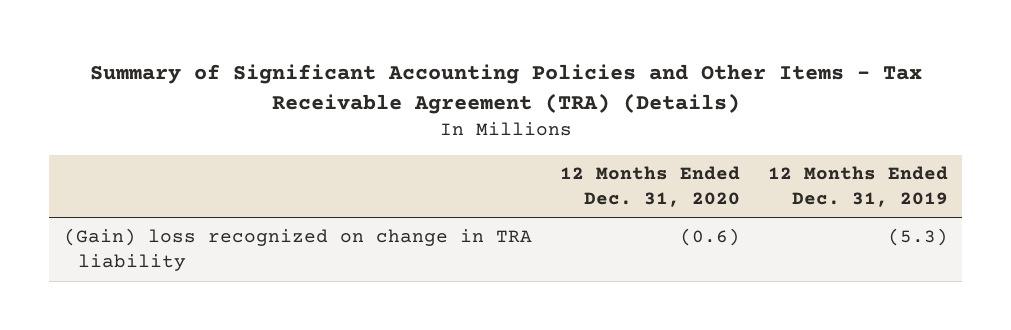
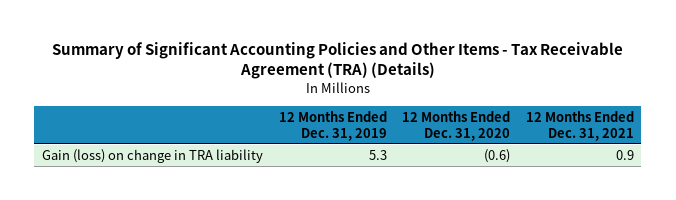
none -> [525,110,634,141] 12 Months Ended Dec. 31, 2021
[63,228,532,272] (Gain) loss recognized on change in TRA liability -> [42,149,264,164] Gain (loss) on change in TRA liability
[887,228,948,247] (5.3) -> [368,150,387,161] 5.3

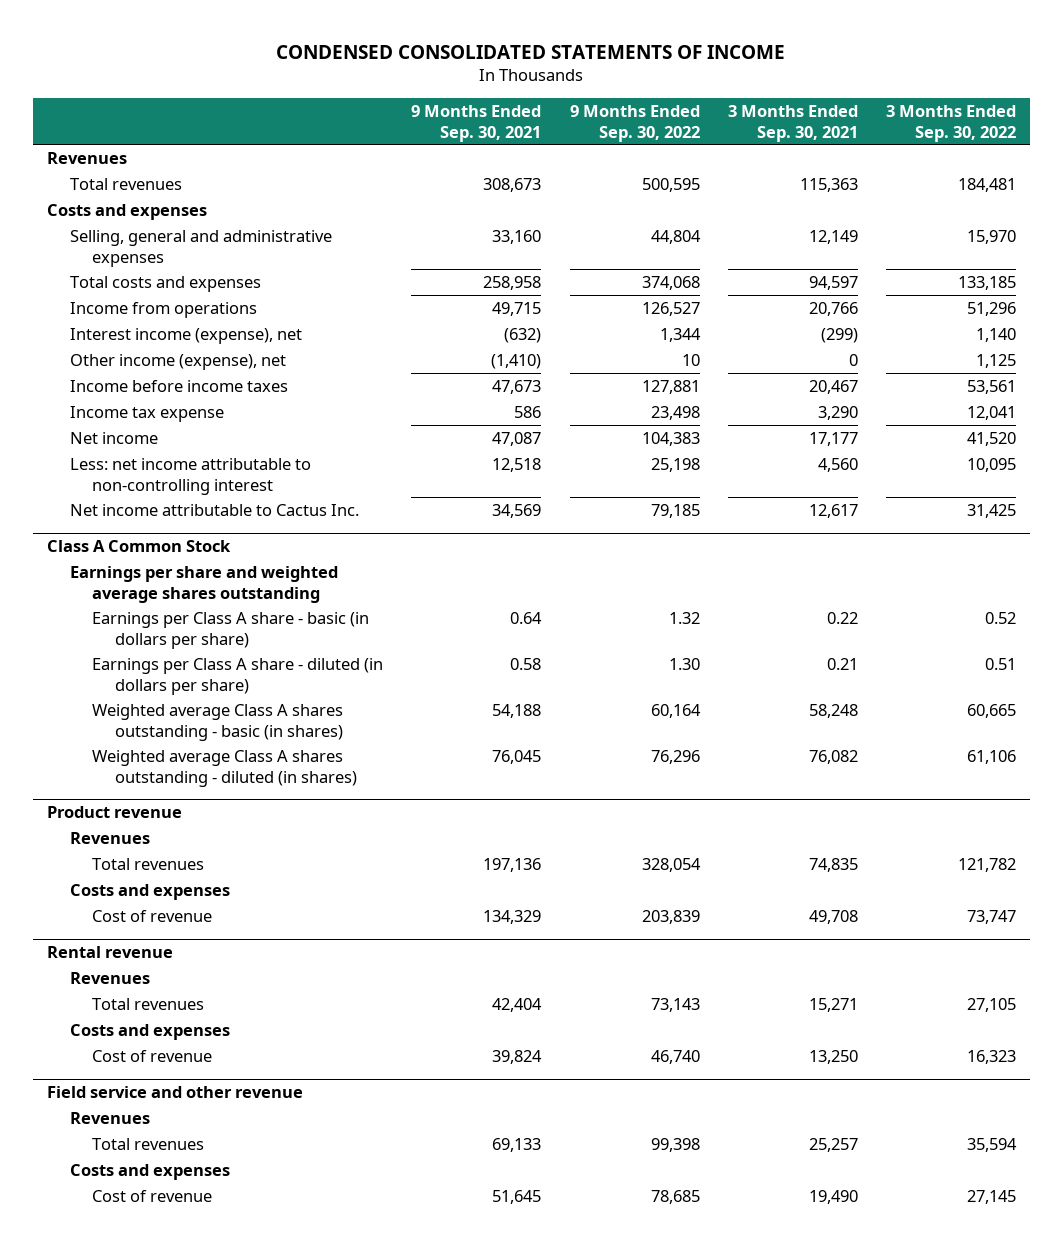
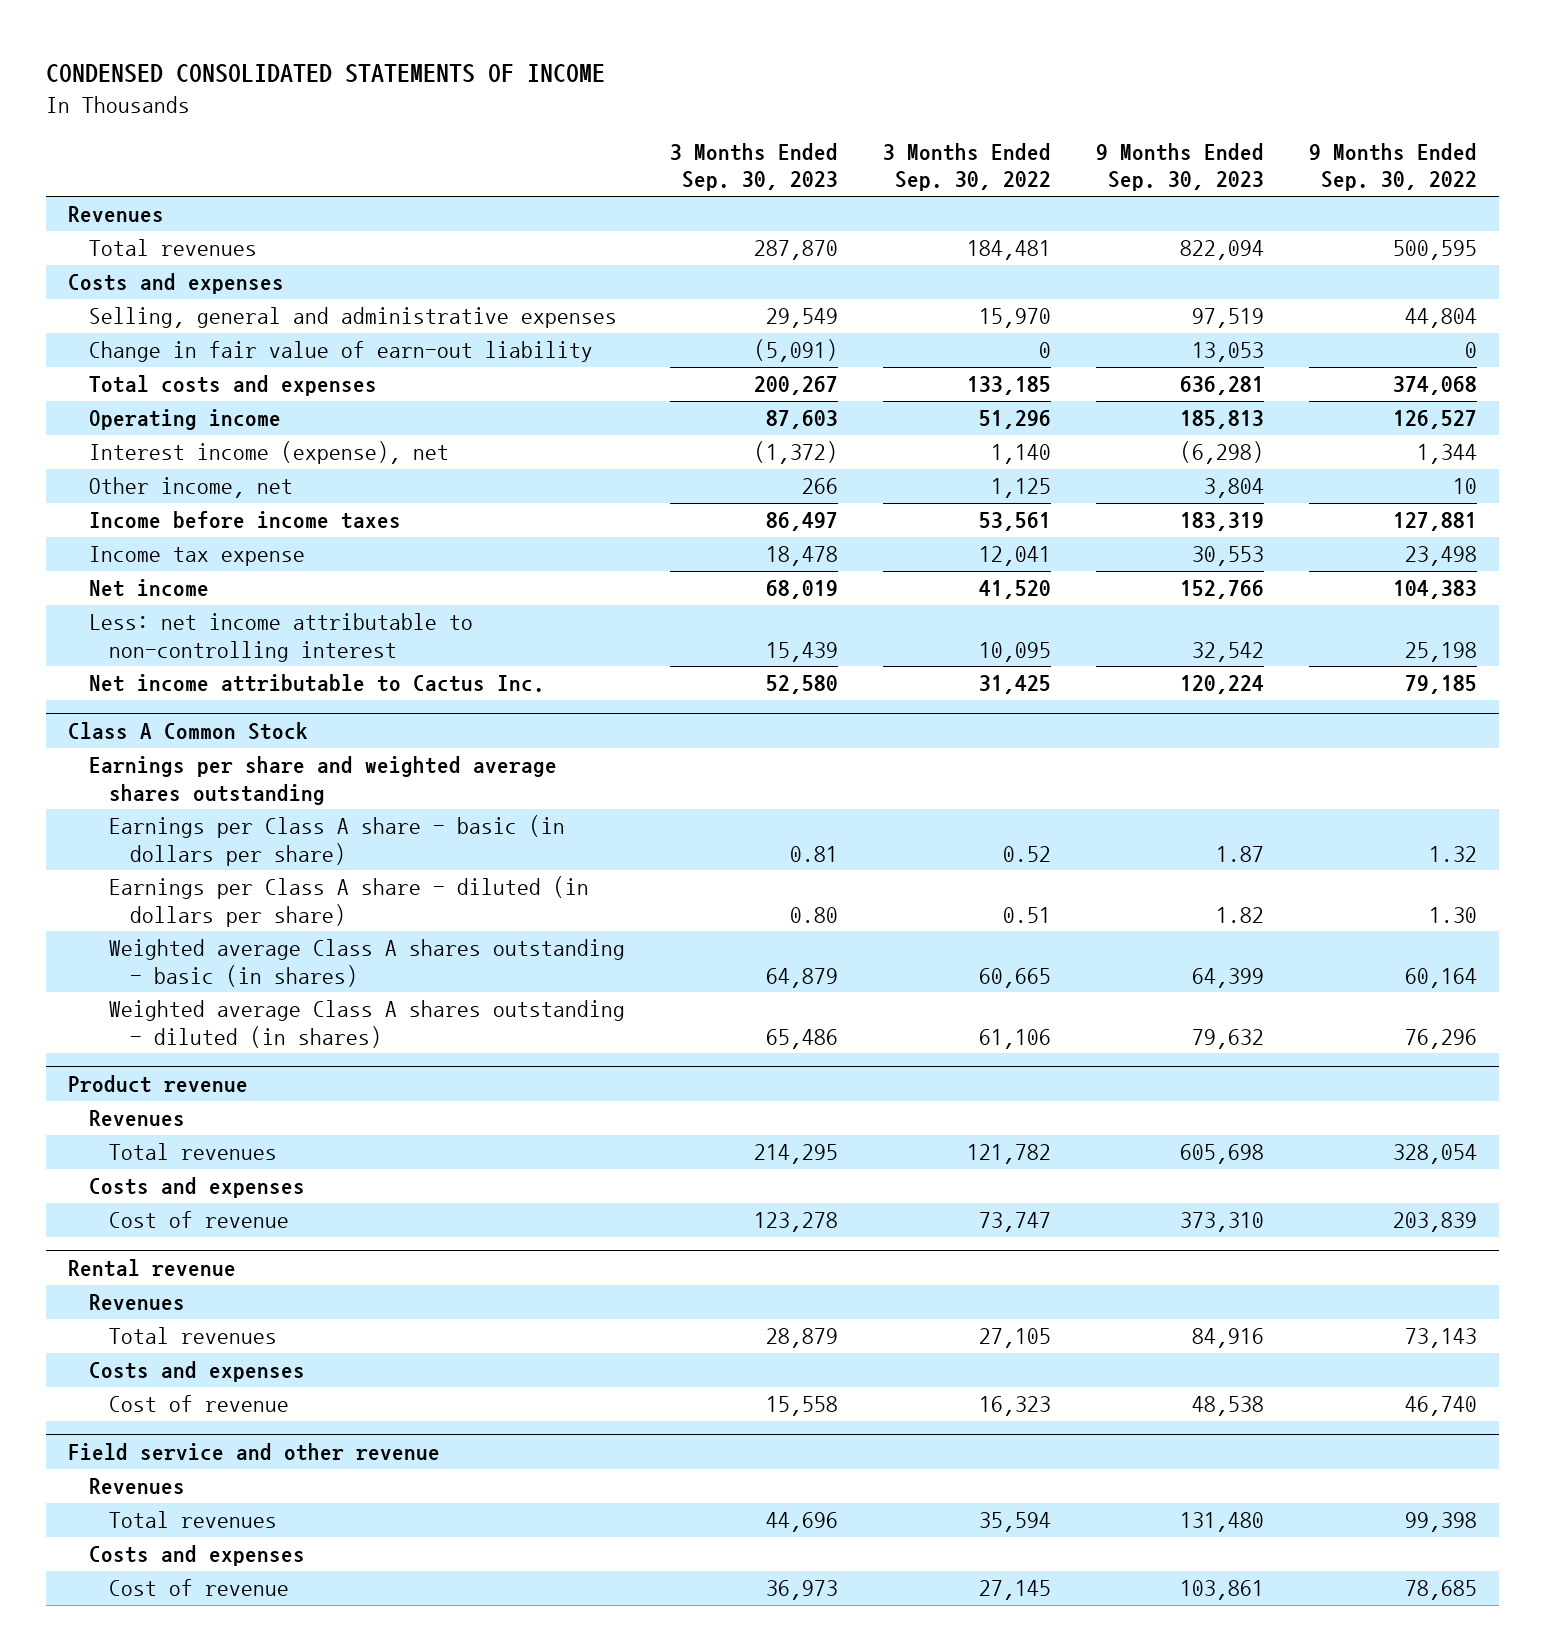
[411,104,542,142] 9 Months Ended Sep. 30, 2021 -> none
[727,104,858,142] 3 Months Ended Sep. 30, 2021 -> none
none -> [670,142,839,192] 3 Months Ended Sep. 30, 2023
none -> [1095,142,1264,192] 9 Months Ended Sep. 30, 2023
none -> [88,341,593,363] Change in fair value of earn-out liability
[69,301,257,318] Income from operations -> [88,409,281,431] Operating income
[69,353,286,370] Other income (expense), net -> [88,477,293,499] Other income, net

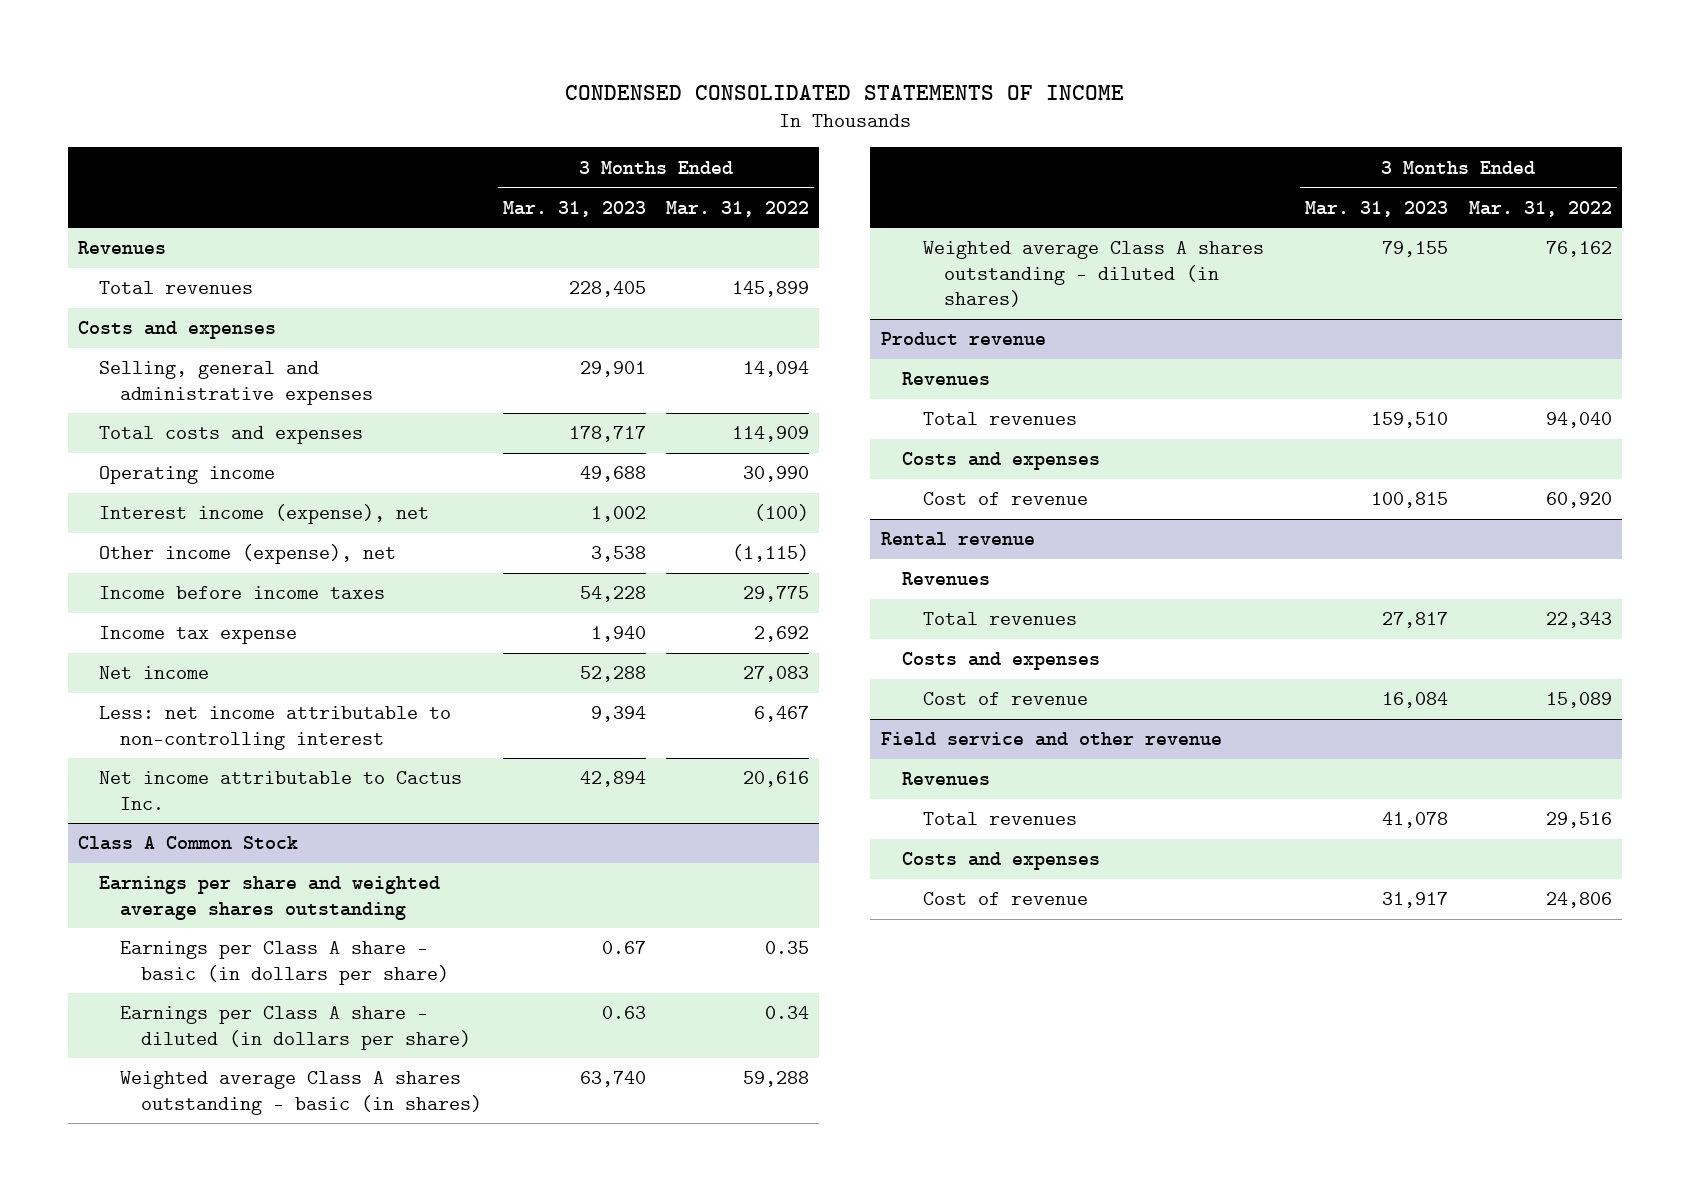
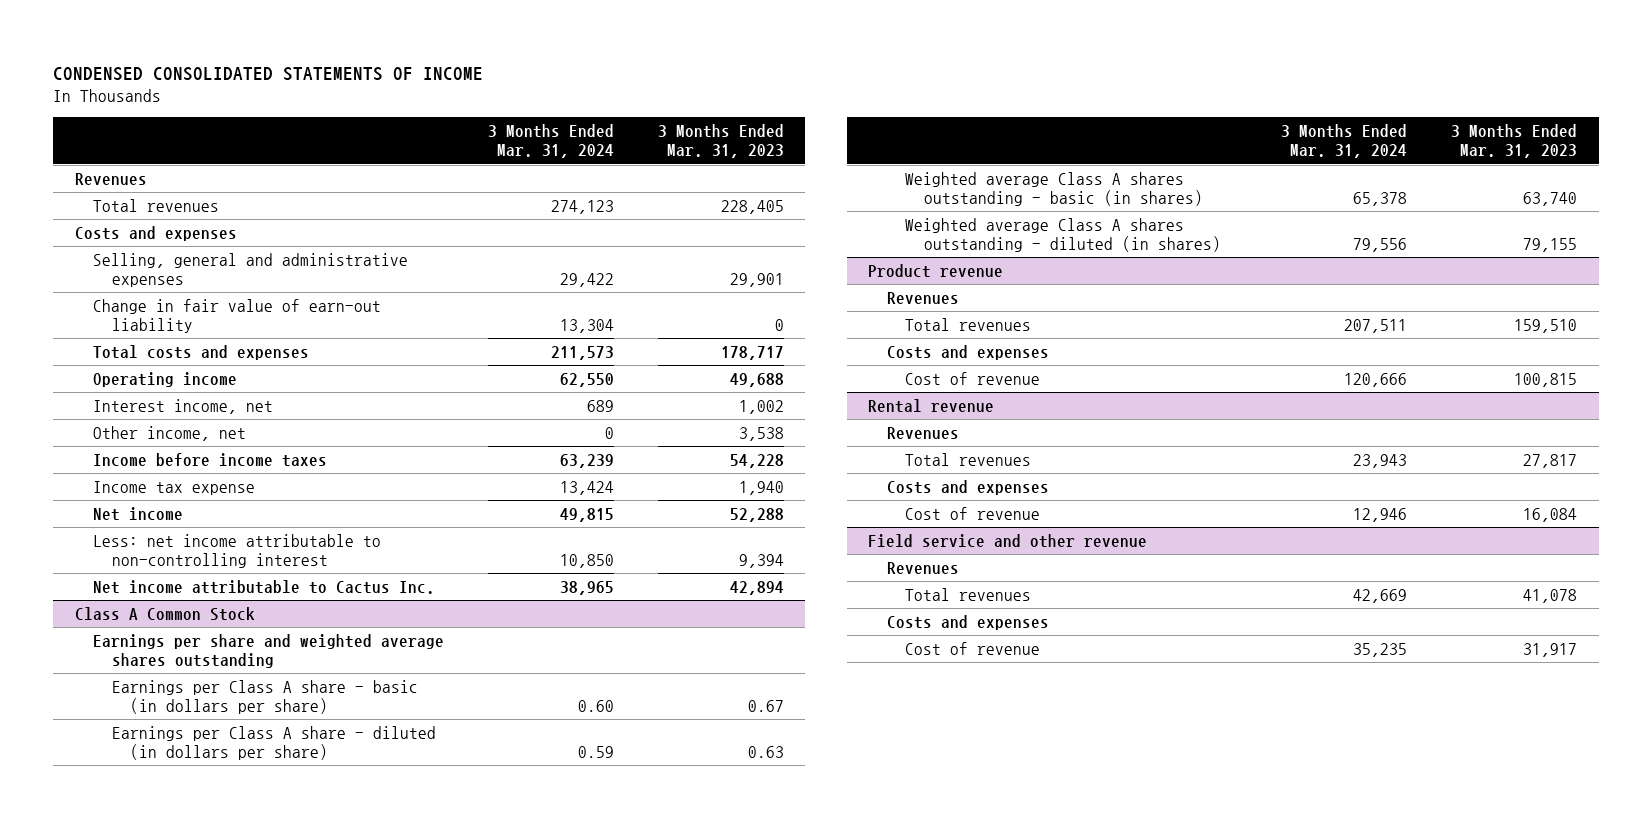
[666,200,810,217] Mar. 31, 2022 -> none
none -> [487,123,614,159] 3 Months Ended Mar. 31, 2024
none -> [93,298,382,334] Change in fair value of earn-out liability
[99,504,430,525] Interest income (expense), net -> [93,398,274,414] Interest income, net
[99,544,397,565] Other income (expense), net -> [93,425,247,441] Other income, net

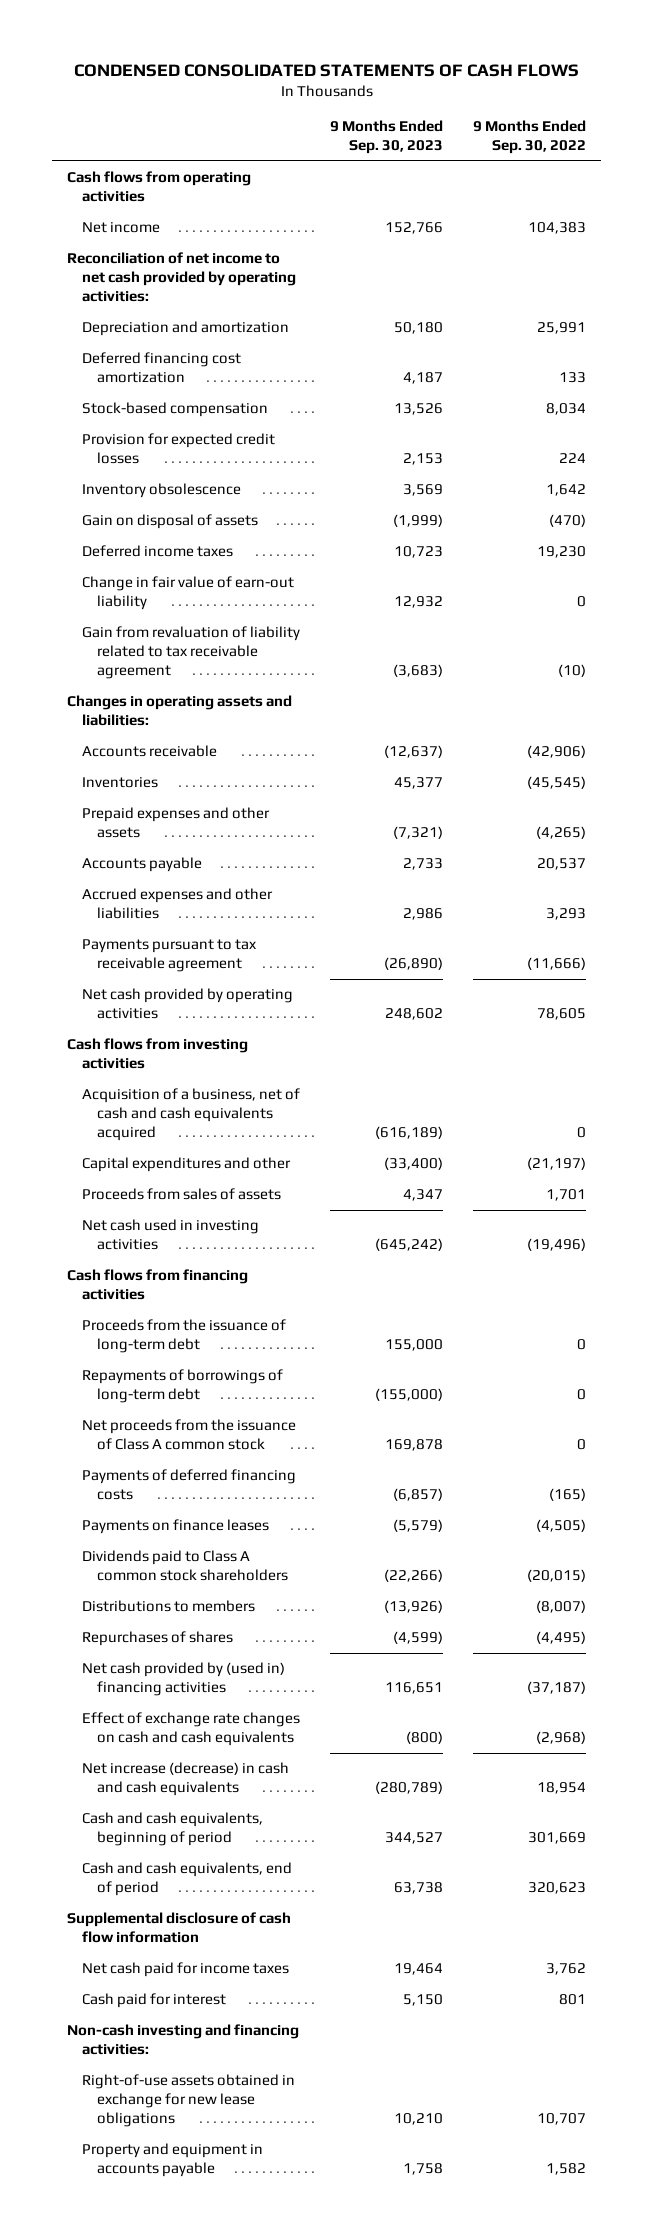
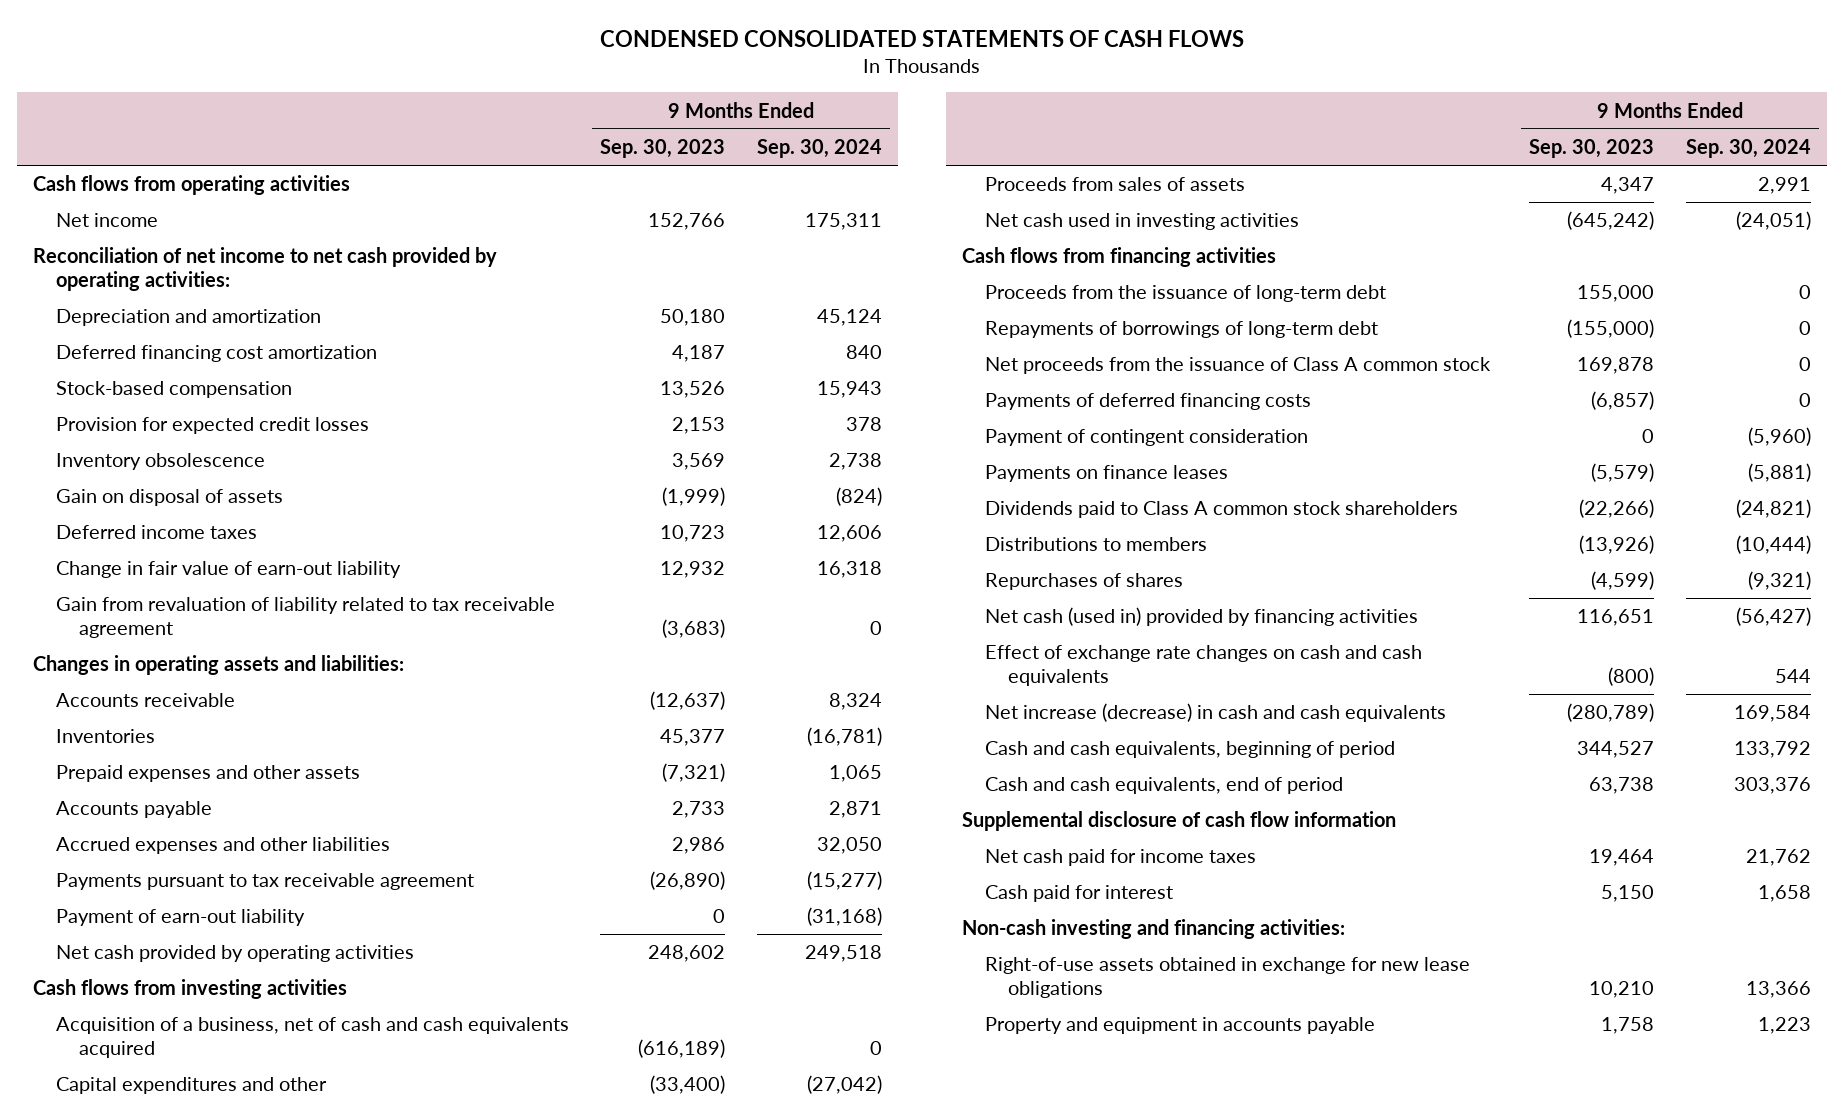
[473,120,587,155] 9 Months Ended Sep. 30, 2022 -> none
none -> [756,138,882,158] Sep. 30, 2024
none -> [55,909,305,927] Payment of earn-out liability
none -> [984,429,1308,447] Payment of contingent consideration
[82,1662,286,1697] Net cash provided by (used in) financing activities -> [984,607,1418,627] Net cash (used in) provided by financing activities

